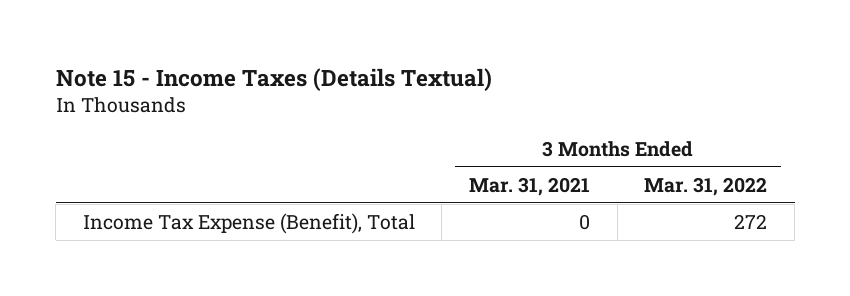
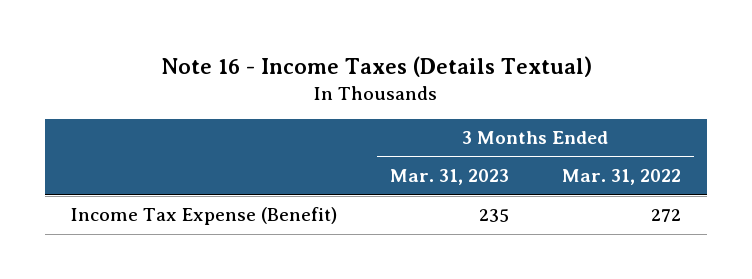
[55,67,492,91] Note 15 - Income Taxes (Details Textual) -> [161,56,593,78] Note 16 - Income Taxes (Details Textual)
[469,176,591,196] Mar. 31, 2021 -> none
none -> [390,169,510,186] Mar. 31, 2023
[82,212,415,234] Income Tax Expense (Benefit), Total -> [71,207,338,226] Income Tax Expense (Benefit)

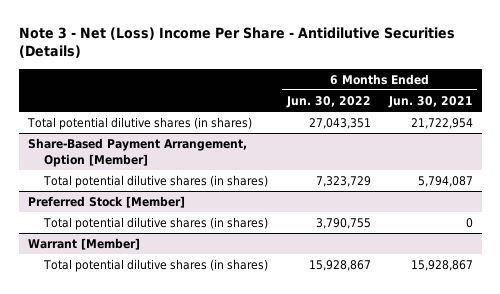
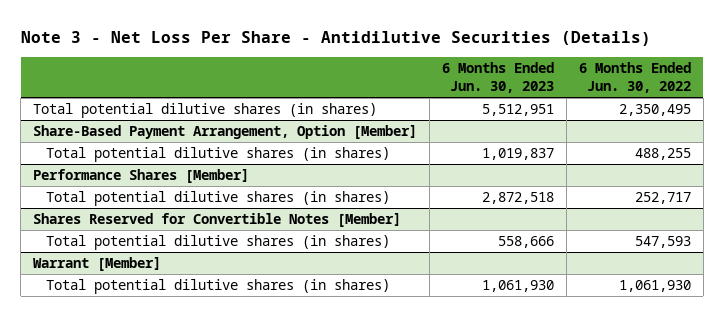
[18,26,455,59] Note 3 - Net (Loss) Income Per Share - Antidilutive Securities (Details) -> [20,30,651,46] Note 3 - Net Loss Per Share - Antidilutive Securities (Details)
[387,95,473,108] Jun. 30, 2021 -> none
none -> [442,62,555,93] 6 Months Ended Jun. 30, 2023
[308,118,371,130] 27,043,351 -> [618,104,691,117] 2,350,495
[27,196,185,209] Preferred Stock [Member] -> none
[315,176,371,188] 7,323,729 -> [634,148,691,161] 488,255
none -> [33,169,250,184] Performance Shares [Member]
[315,218,371,230] 3,790,755 -> [634,192,691,205] 252,717
none -> [33,213,402,228] Shares Reserved for Convertible Notes [Member]
none -> [45,235,390,251] Total potential dilutive shares (in shares)
[308,260,371,272] 15,928,867 -> [618,280,691,293] 1,061,930

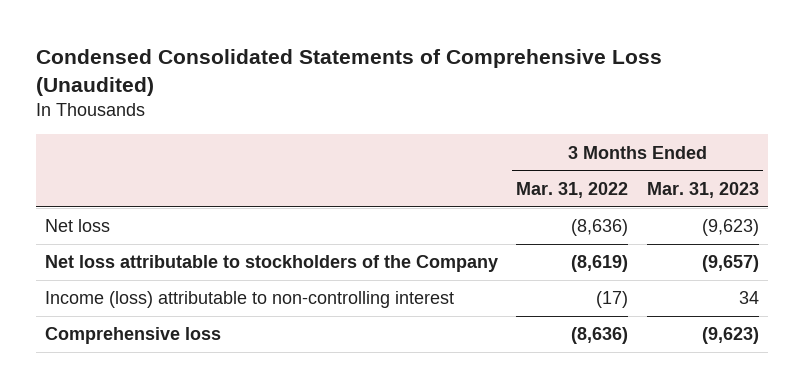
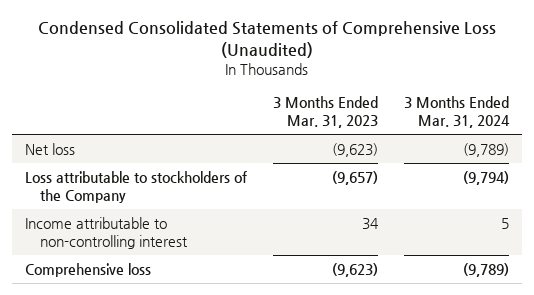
[516,181,629,198] Mar. 31, 2022 -> none
none -> [404,96,511,129] 3 Months Ended Mar. 31, 2024
[44,255,498,273] Net loss attributable to stockholders of the Company -> [24,170,247,203] Loss attributable to stockholders of the Company
[44,291,454,309] Income (loss) attributable to non-controlling interest -> [24,216,189,249] Income attributable to non-controlling interest

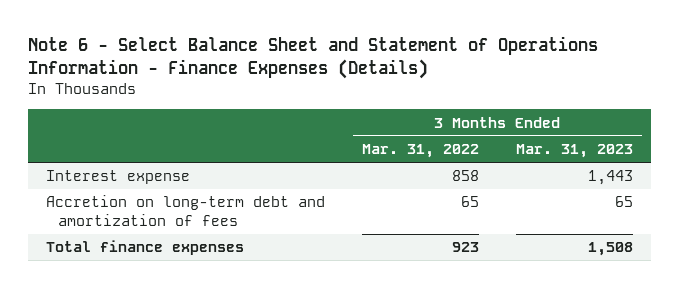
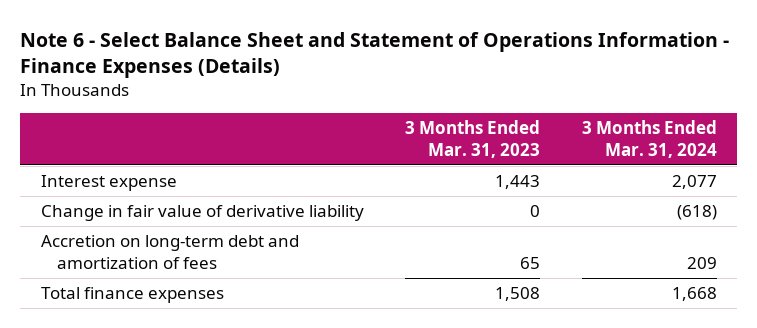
[361,144,479,159] Mar. 31, 2022 -> none
none -> [581,120,717,158] 3 Months Ended Mar. 31, 2024
none -> [40,205,364,222] Change in fair value of derivative liability

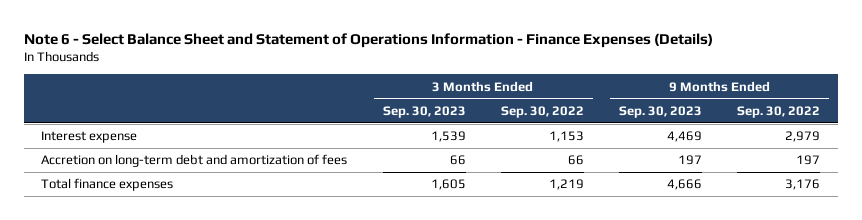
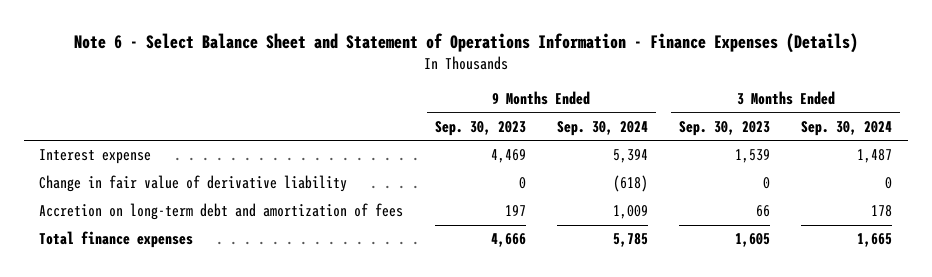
[500,105,584,118] Sep. 30, 2022 -> none
[737,105,821,118] Sep. 30, 2022 -> none
none -> [556,120,648,136] Sep. 30, 2024
none -> [801,120,893,136] Sep. 30, 2024
none -> [39,175,348,193] Change in fair value of derivative liability

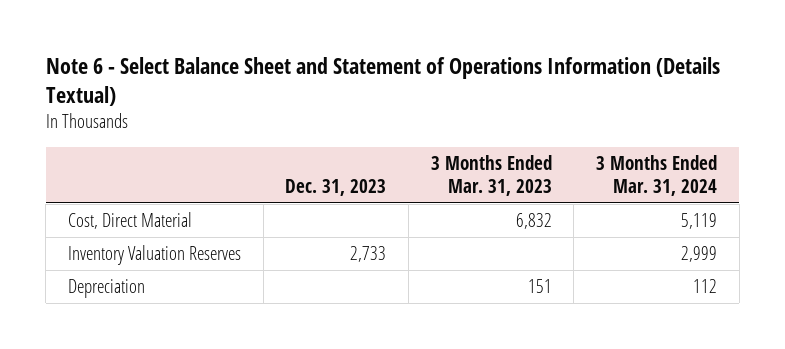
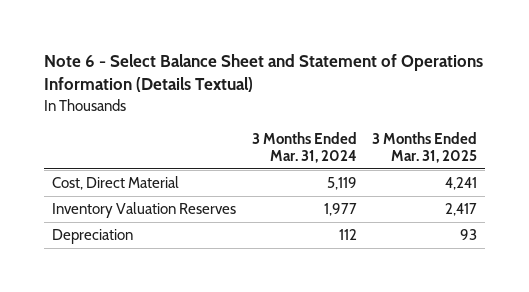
[285,178,387,196] Dec. 31, 2023 -> none
[430,154,552,196] 3 Months Ended Mar. 31, 2023 -> none
none -> [372,131,478,164] 3 Months Ended Mar. 31, 2025
[680,245,717,262] 2,999 -> [323,203,357,217] 1,977

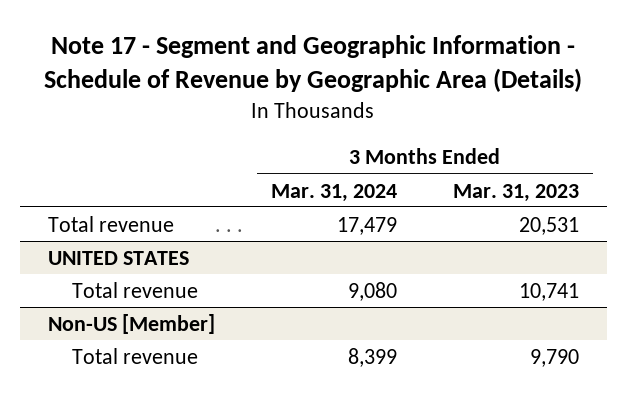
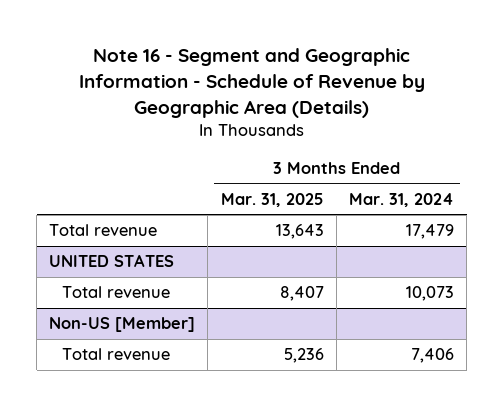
[44,35,583,93] Note 17 - Segment and Geographic Information - Schedule of Revenue by Geographic Area (Details) -> [78,48,425,118] Note 16 - Segment and Geographic Information - Schedule of Revenue by Geographic Area (Details)
[452,183,579,202] Mar. 31, 2023 -> none
none -> [220,192,324,207] Mar. 31, 2025
[347,281,397,301] 9,080 -> [405,286,454,302] 10,073
[347,347,397,367] 8,399 -> [410,348,454,364] 7,406

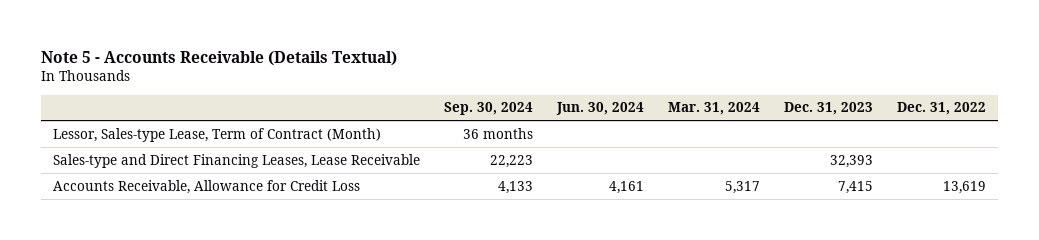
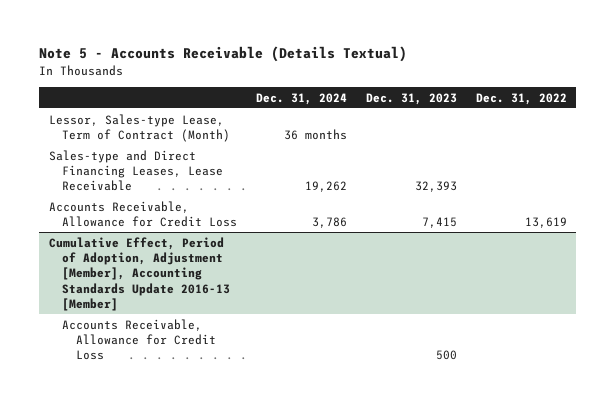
[444,102,534,116] Sep. 30, 2024 -> none
[556,102,645,116] Jun. 30, 2024 -> none
[668,102,761,116] Mar. 31, 2024 -> none
none -> [256,92,348,105] Dec. 31, 2024
none -> [48,236,231,312] Cumulative Effect, Period of Adoption, Adjustment [Member], Accounting Standards Update 2016-13 [Member]
none -> [62,318,216,361] Accounts Receivable, Allowance for Credit Loss

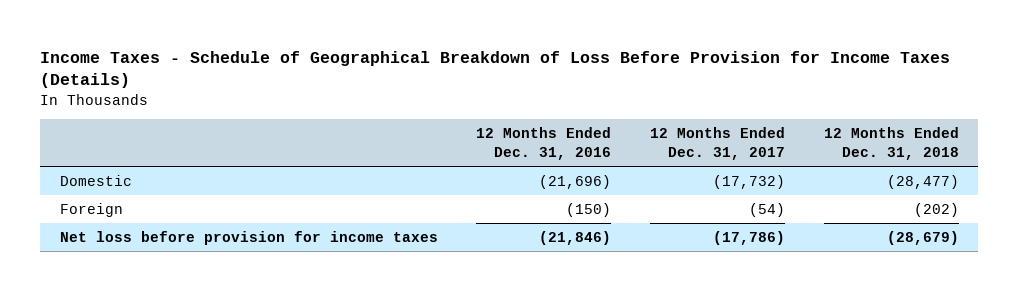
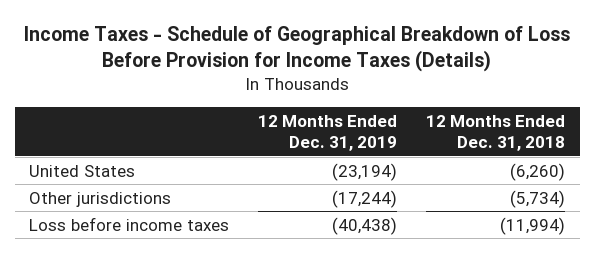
[476,127,612,160] 12 Months Ended Dec. 31, 2016 -> none
[650,127,786,160] 12 Months Ended Dec. 31, 2017 -> none
none -> [258,115,398,152] 12 Months Ended Dec. 31, 2019
[59,174,132,186] Domestic -> none
[59,202,123,217] Foreign -> none
none -> [29,164,136,177] United States
none -> [29,191,172,207] Other jurisdictions
[59,230,438,245] Net loss before provision for income taxes -> [29,216,230,231] Loss before income taxes
[886,230,959,245] (28,679) -> [500,216,566,235] (11,994)

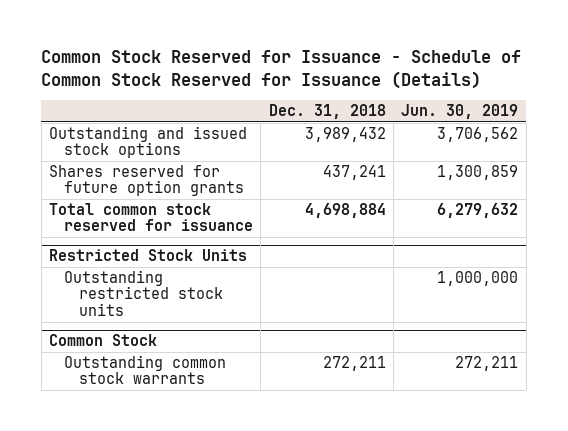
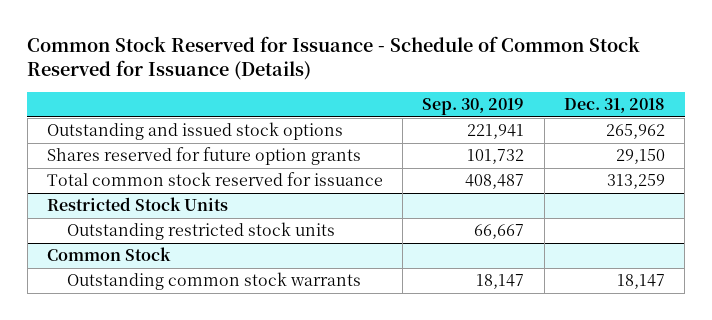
[401,103,519,119] Jun. 30, 2019 -> none
none -> [422,98,525,116] Sep. 30, 2019
[304,127,386,143] 3,989,432 -> [605,124,665,140] 265,962
[322,165,386,181] 437,241 -> [615,149,665,165] 29,150
[304,203,386,219] 4,698,884 -> [606,174,665,190] 313,259
[322,356,386,372] 272,211 -> [616,274,665,290] 18,147

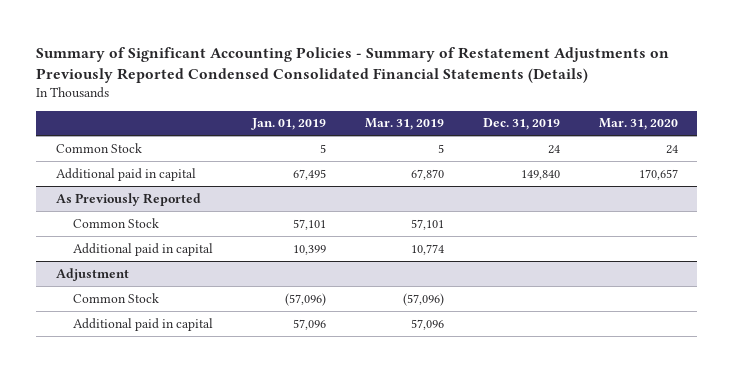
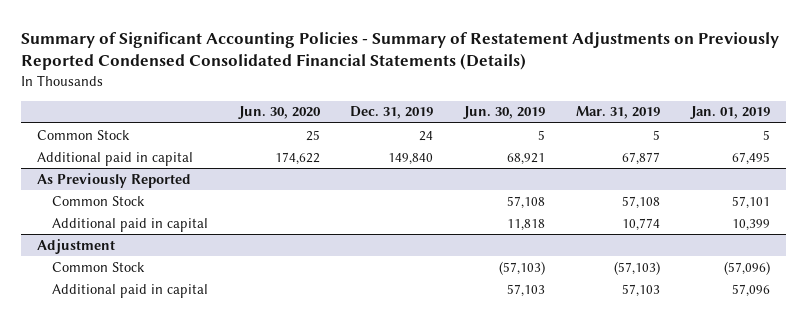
[598,118,678,131] Mar. 31, 2020 -> none
none -> [237,106,321,120] Jun. 30, 2020
none -> [463,106,546,120] Jun. 30, 2019
[410,168,444,180] 67,870 -> [622,151,661,165] 67,877
[410,218,444,230] 57,101 -> [622,195,661,209] 57,108
[402,292,444,306] (57,096) -> [614,260,661,275] (57,103)
[410,318,444,330] 57,096 -> [622,283,661,297] 57,103

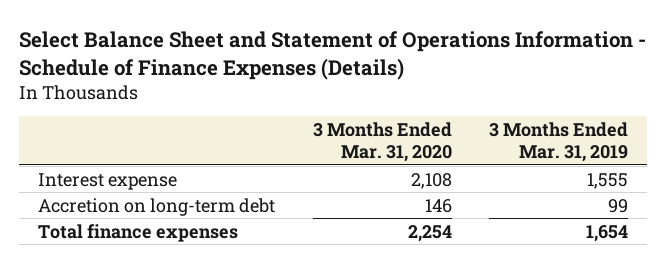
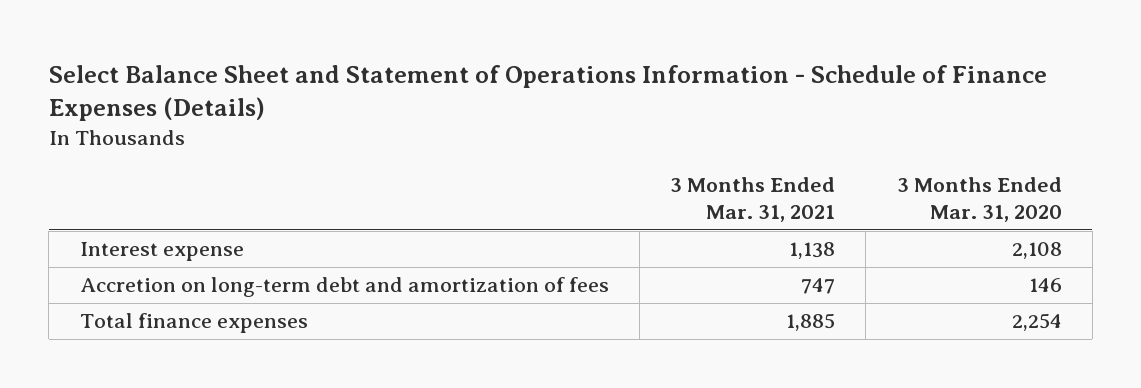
[489,122,629,162] 3 Months Ended Mar. 31, 2019 -> none
none -> [670,177,836,223] 3 Months Ended Mar. 31, 2021
[38,197,276,216] Accretion on long-term debt -> [79,277,609,298] Accretion on long-term debt and amortization of fees

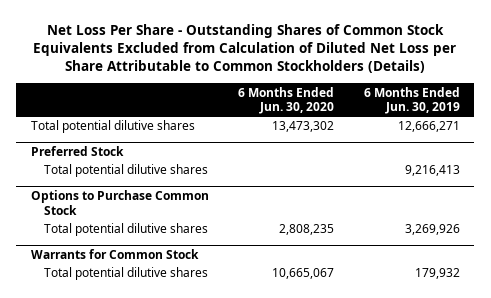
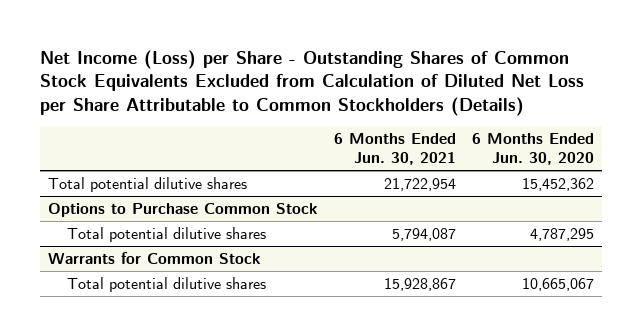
[33,23,457,74] Net Loss Per Share - Outstanding Shares of Common Stock Equivalents Excluded from Calculation of Diluted Net Loss per Share Attributable to Common Stockholders (Details) -> [39,49,584,117] Net Income (Loss) per Share - Outstanding Shares of Common Stock Equivalents Excluded from Calculation of Diluted Net Loss per Share Attributable to Common Stockholders (Details)
[363,86,460,115] 6 Months Ended Jun. 30, 2019 -> none
none -> [333,133,456,166] 6 Months Ended Jun. 30, 2021
[30,145,124,156] Preferred Stock -> none
[44,164,209,178] Total potential dilutive shares -> none
[272,121,335,133] 13,473,302 -> [522,177,595,191] 15,452,362
[279,224,335,236] 2,808,235 -> [530,227,595,241] 4,787,295

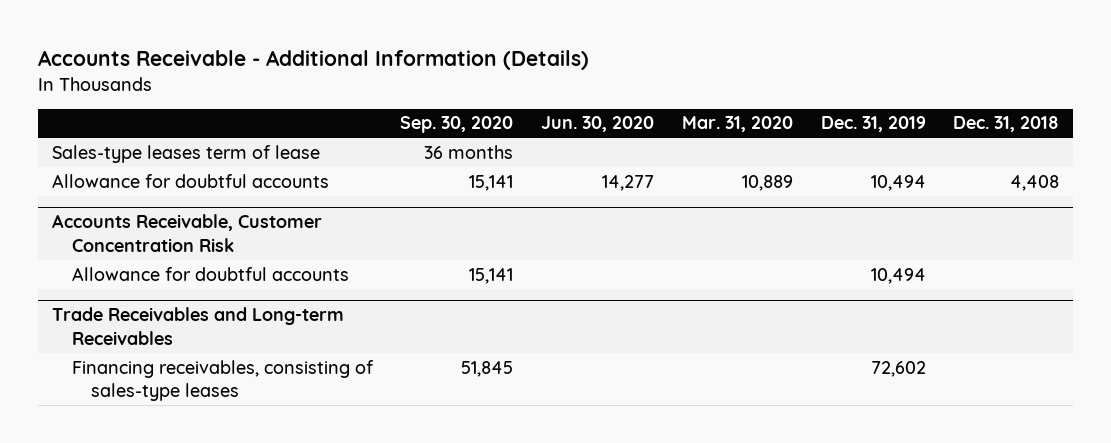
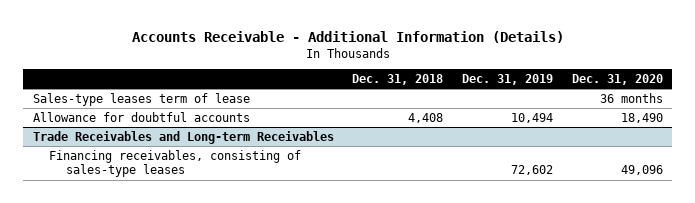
[400,116,514,134] Sep. 30, 2020 -> none
[541,116,655,133] Jun. 30, 2020 -> none
[681,116,793,133] Mar. 31, 2020 -> none
none -> [571,74,663,86] Dec. 31, 2020
[51,214,322,252] Accounts Receivable, Customer Concentration Risk -> none
[71,266,349,281] Allowance for doubtful accounts -> none

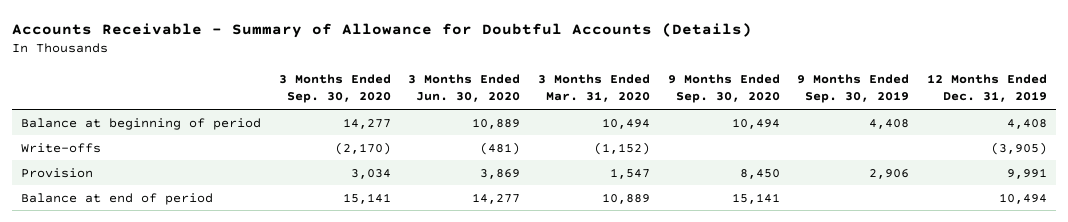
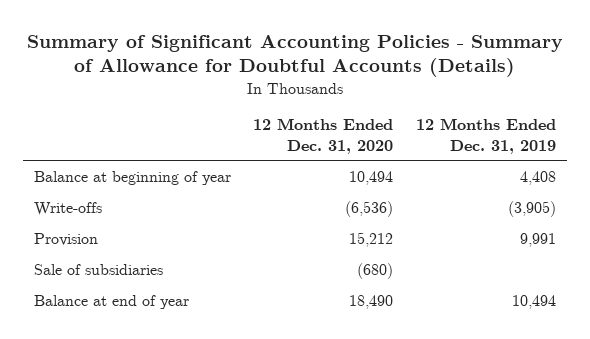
[12,22,753,38] Accounts Receivable - Summary of Allowance for Doubtful Accounts (Details) -> [26,34,563,78] Summary of Significant Accounting Policies - Summary of Allowance for Doubtful Accounts (Details)
[278,73,391,104] 3 Months Ended Sep. 30, 2020 -> none
[408,73,521,103] 3 Months Ended Jun. 30, 2020 -> none
[538,73,651,103] 3 Months Ended Mar. 31, 2020 -> none
[667,73,780,104] 9 Months Ended Sep. 30, 2020 -> none
[797,73,910,104] 9 Months Ended Sep. 30, 2019 -> none
none -> [253,118,394,154] 12 Months Ended Dec. 31, 2020
[21,117,262,130] Balance at beginning of period -> [34,170,232,185] Balance at beginning of year
none -> [34,263,164,275] Sale of subsidiaries
[21,192,214,205] Balance at end of period -> [34,294,190,309] Balance at end of year

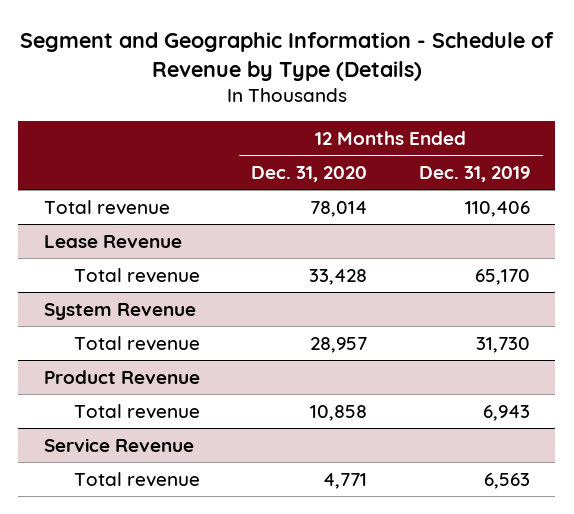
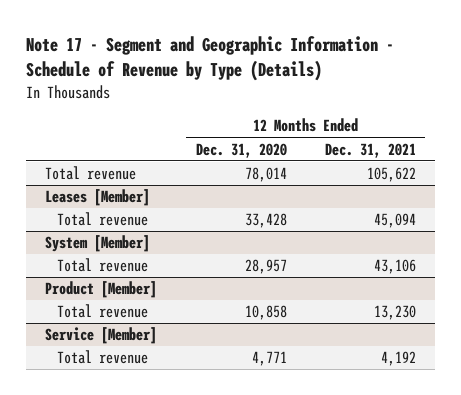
[19,31,554,81] Segment and Geographic Information - Schedule of Revenue by Type (Details) -> [26,36,395,82] Note 17 - Segment and Geographic Information - Schedule of Revenue by Type (Details)
[418,165,530,182] Dec. 31, 2019 -> none
none -> [324,142,416,158] Dec. 31, 2021
[44,234,183,248] Lease Revenue -> [45,189,151,207] Leases [Member]
[44,302,197,320] System Revenue -> [45,235,151,253] System [Member]
[44,369,201,384] Product Revenue -> [45,281,158,299] Product [Member]
[44,437,195,452] Service Revenue -> [45,327,158,345] Service [Member]

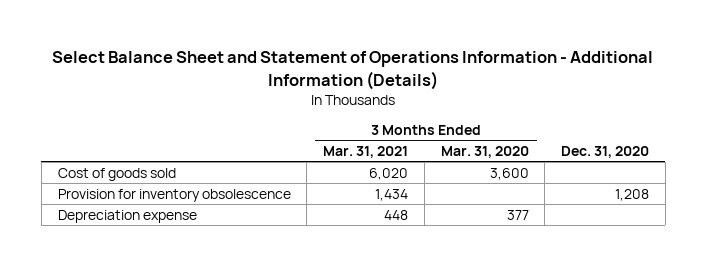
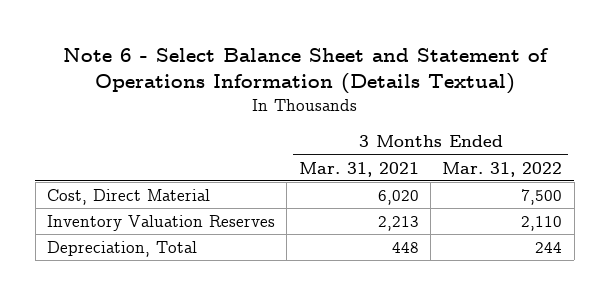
[52,51,654,90] Select Balance Sheet and Statement of Operations Information - Additional Information (Details) -> [62,47,549,95] Note 6 - Select Balance Sheet and Statement of Operations Information (Details Textual)
[440,145,529,158] Mar. 31, 2020 -> none
[561,145,650,158] Dec. 31, 2020 -> none
none -> [442,161,563,177] Mar. 31, 2022
[57,167,176,181] Cost of goods sold -> none
[57,188,291,202] Provision for inventory obsolescence -> none
none -> [47,189,211,206] Cost, Direct Material
none -> [47,215,276,232] Inventory Valuation Reserves
[57,209,197,223] Depreciation expense -> [47,241,198,258] Depreciation, Total

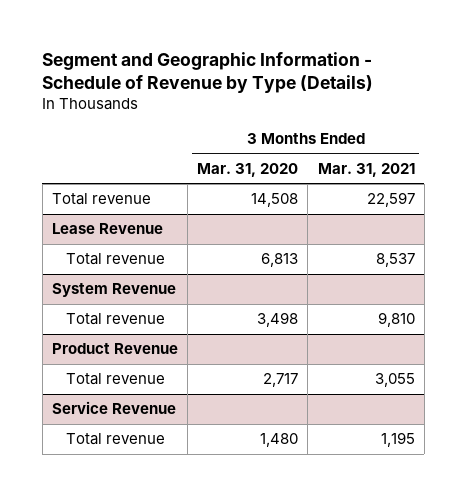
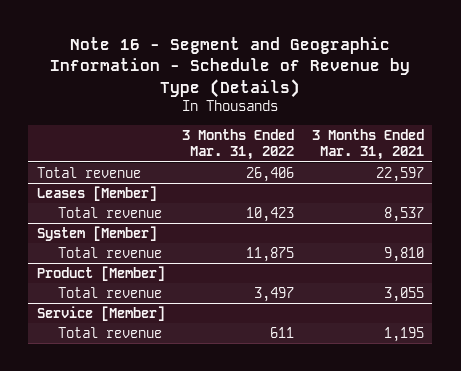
[42,51,374,93] Segment and Geographic Information - Schedule of Revenue by Type (Details) -> [50,36,411,98] Note 16 - Segment and Geographic Information - Schedule of Revenue by Type (Details)
[197,162,299,177] Mar. 31, 2020 -> none
none -> [182,129,295,161] 3 Months Ended Mar. 31, 2022
[51,223,163,235] Lease Revenue -> [36,185,157,201] Leases [Member]
[51,283,176,298] System Revenue -> [36,225,157,241] System [Member]
[51,343,178,355] Product Revenue -> [36,265,165,281] Product [Member]
[51,401,176,415] Service Revenue -> [36,305,165,321] Service [Member]

